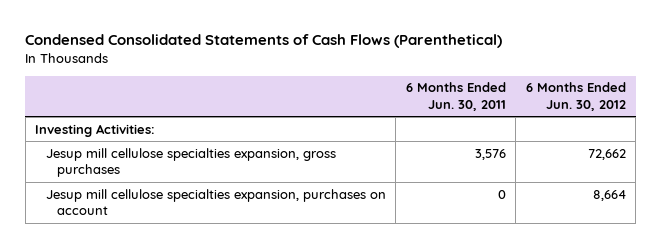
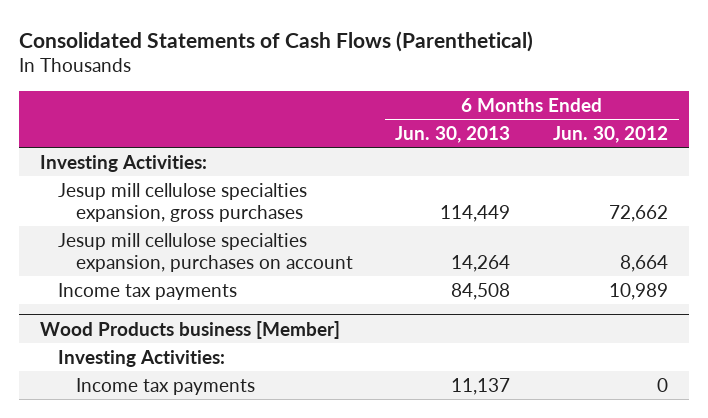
[25,34,503,49] Condensed Consolidated Statements of Cash Flows (Parenthetical) -> [18,30,533,52] Consolidated Statements of Cash Flows (Parenthetical)
[405,82,506,111] 6 Months Ended Jun. 30, 2011 -> none
none -> [395,125,511,143] Jun. 30, 2013
none -> [58,282,238,300] Income tax payments
none -> [40,320,341,339] Wood Products business [Member]
none -> [58,349,226,367] Investing Activities:
none -> [75,377,255,395] Income tax payments

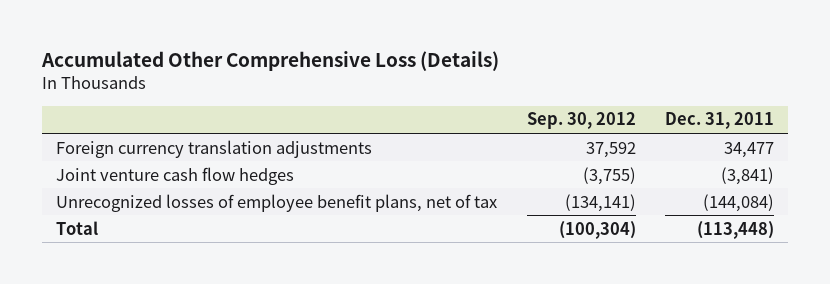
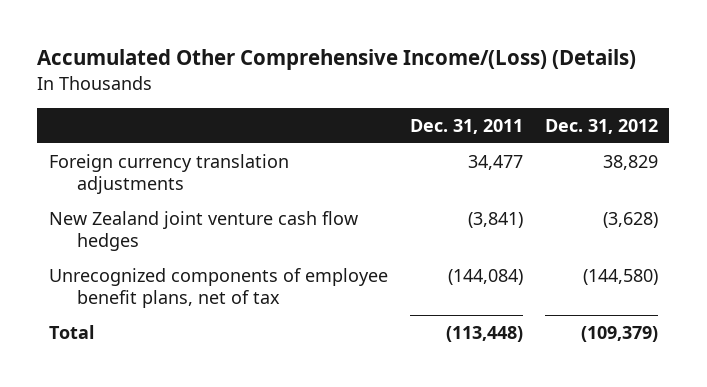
[40,51,499,72] Accumulated Other Comprehensive Loss (Details) -> [37,49,637,71] Accumulated Other Comprehensive Income/(Loss) (Details)
[526,112,636,130] Sep. 30, 2012 -> none
none -> [545,118,659,134] Dec. 31, 2012
[56,166,295,185] Joint venture cash flow hedges -> [48,210,358,251] New Zealand joint venture cash flow hedges
[56,193,498,212] Unrecognized losses of employee benefit plans, net of tax -> [48,267,388,308] Unrecognized components of employee benefit plans, net of tax

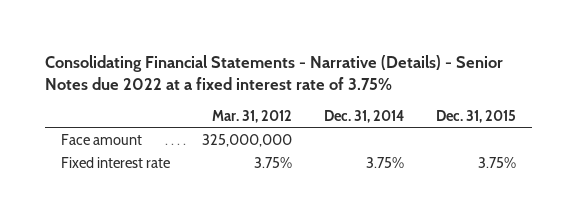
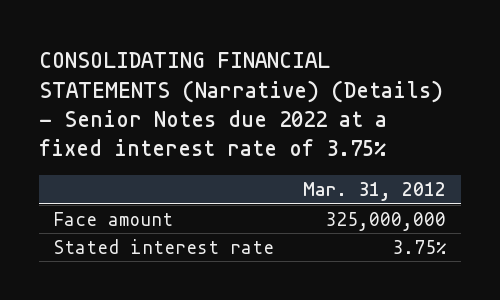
[45,54,504,91] Consolidating Financial Statements - Narrative (Details) - Senior Notes due 2022 at a fixed interest rate of 3.75% -> [38,52,443,157] CONSOLIDATING FINANCIAL STATEMENTS (Narrative) (Details) - Senior Notes due 2022 at a fixed interest rate of 3.75%
[324,110,405,124] Dec. 31, 2014 -> none
[436,110,517,124] Dec. 31, 2015 -> none
[61,157,171,169] Fixed interest rate -> [53,238,275,254] Stated interest rate

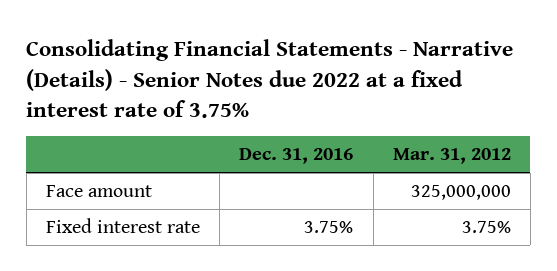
[38,52,443,157] CONSOLIDATING FINANCIAL STATEMENTS (Narrative) (Details) - Senior Notes due 2022 at a fixed interest rate of 3.75% -> [26,39,514,118] Consolidating Financial Statements - Narrative (Details) - Senior Notes due 2022 at a fixed interest rate of 3.75%
none -> [239,148,354,165] Dec. 31, 2016
[53,238,275,254] Stated interest rate -> [46,217,201,233] Fixed interest rate

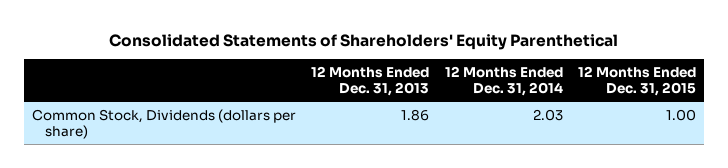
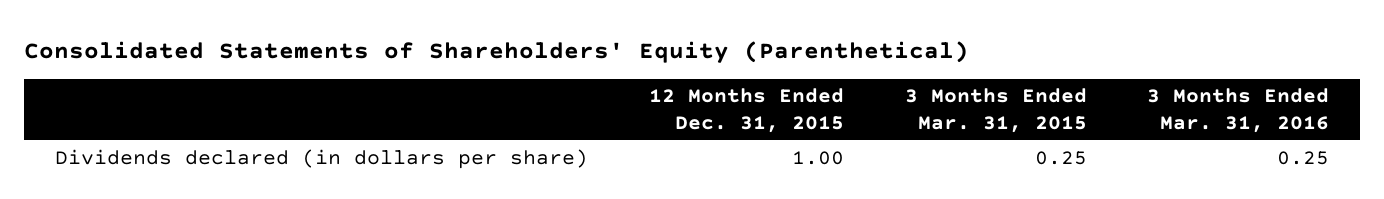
[109,33,619,50] Consolidated Statements of Shareholders' Equity Parenthetical -> [24,40,970,63] Consolidated Statements of Shareholders' Equity (Parenthetical)
[311,65,430,97] 12 Months Ended Dec. 31, 2013 -> none
[444,65,563,97] 12 Months Ended Dec. 31, 2014 -> none
none -> [904,88,1087,134] 3 Months Ended Mar. 31, 2015
none -> [1147,88,1330,134] 3 Months Ended Mar. 31, 2016
[32,108,297,140] Common Stock, Dividends (dollars per share) -> [54,149,588,170] Dividends declared (in dollars per share)

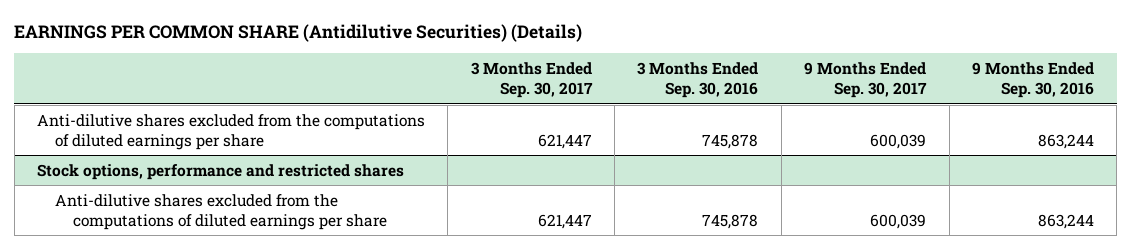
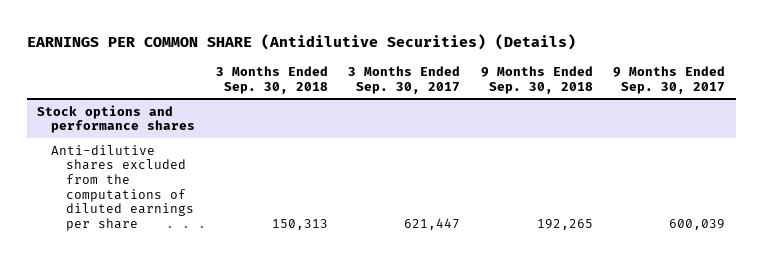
[637,62,759,99] 3 Months Ended Sep. 30, 2016 -> none
[972,62,1095,99] 9 Months Ended Sep. 30, 2016 -> none
none -> [215,65,328,94] 3 Months Ended Sep. 30, 2018
none -> [480,65,593,94] 9 Months Ended Sep. 30, 2018
[36,113,425,150] Anti-dilutive shares excluded from the computations of diluted earnings per share -> none
[36,163,404,180] Stock options, performance and restricted shares -> [37,104,196,134] Stock options and performance shares

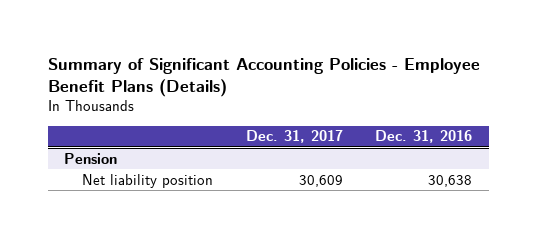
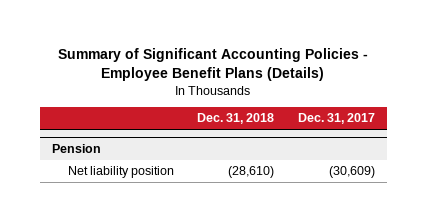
[375,130,473,144] Dec. 31, 2016 -> none
none -> [197,113,275,125] Dec. 31, 2018
[298,174,343,187] 30,609 -> [329,166,376,179] (30,609)

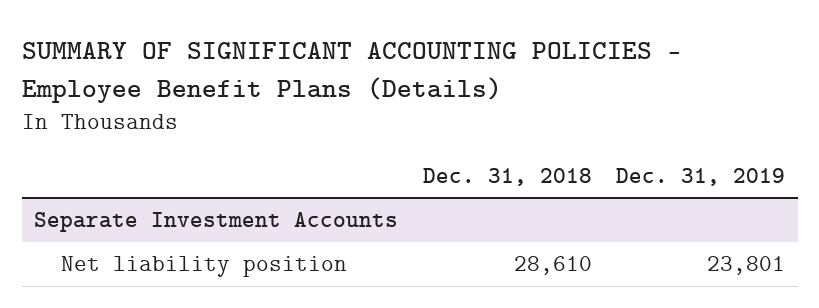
[58,48,369,82] Summary of Significant Accounting Policies - Employee Benefit Plans (Details) -> [21,42,682,103] SUMMARY OF SIGNIFICANT ACCOUNTING POLICIES - Employee Benefit Plans (Details)
[298,113,376,125] Dec. 31, 2017 -> none
none -> [616,167,786,186] Dec. 31, 2019
[51,144,101,154] Pension -> [33,212,398,233] Separate Investment Accounts
[228,166,275,179] (28,610) -> [513,256,592,276] 28,610

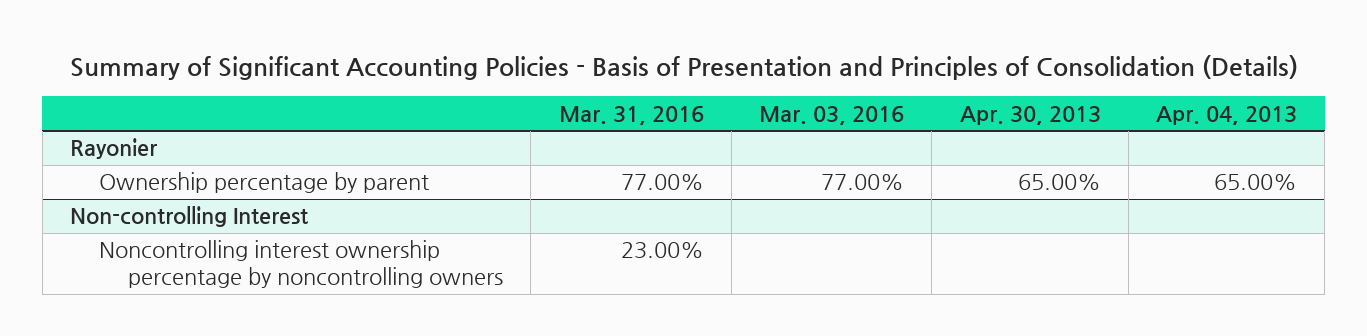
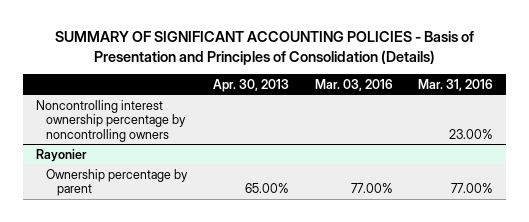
[69,55,1298,81] Summary of Significant Accounting Policies - Basis of Presentation and Principles of Consolidation (Details) -> [54,31,474,65] SUMMARY OF SIGNIFICANT ACCOUNTING POLICIES - Basis of Presentation and Principles of Consolidation (Details)
[1156,105,1298,125] Apr. 04, 2013 -> none
none -> [35,99,187,142] Noncontrolling interest ownership percentage by noncontrolling owners
[69,206,308,228] Non-controlling Interest -> none
[98,240,503,289] Noncontrolling interest ownership percentage by noncontrolling owners -> none

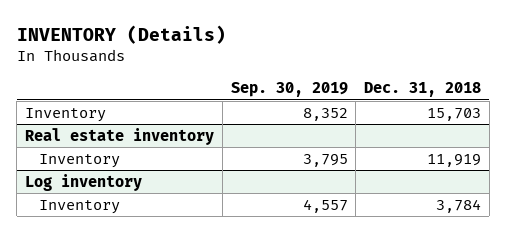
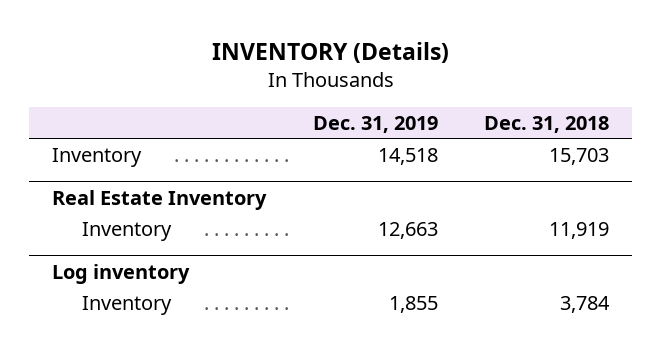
[230,82,348,98] Sep. 30, 2019 -> none
none -> [312,115,438,133] Dec. 31, 2019
[25,128,215,146] Real estate inventory -> [51,189,267,210] Real Estate Inventory

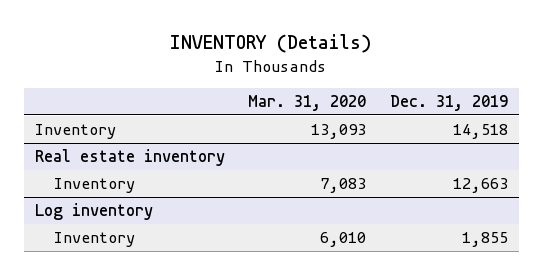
[484,115,610,133] Dec. 31, 2018 -> none
none -> [248,95,367,112] Mar. 31, 2020
[51,189,267,210] Real Estate Inventory -> [35,149,226,167] Real estate inventory

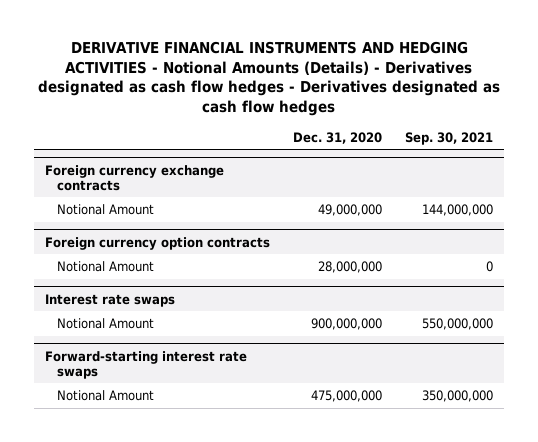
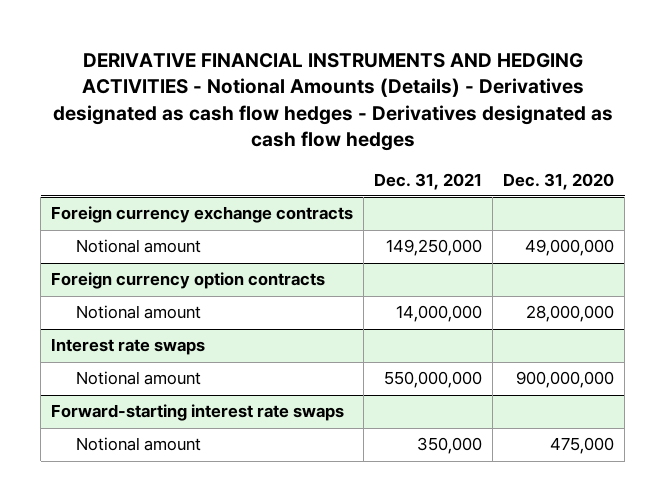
[404,131,493,145] Sep. 30, 2021 -> none
none -> [374,172,483,190] Dec. 31, 2021
[57,203,155,215] Notional Amount -> [76,239,202,254] Notional amount
[57,260,155,272] Notional Amount -> [76,305,202,320] Notional amount
[57,317,155,329] Notional Amount -> [76,371,202,386] Notional amount
[57,389,155,401] Notional Amount -> [76,437,202,452] Notional amount
[310,389,382,402] 475,000,000 -> [550,437,615,455] 475,000

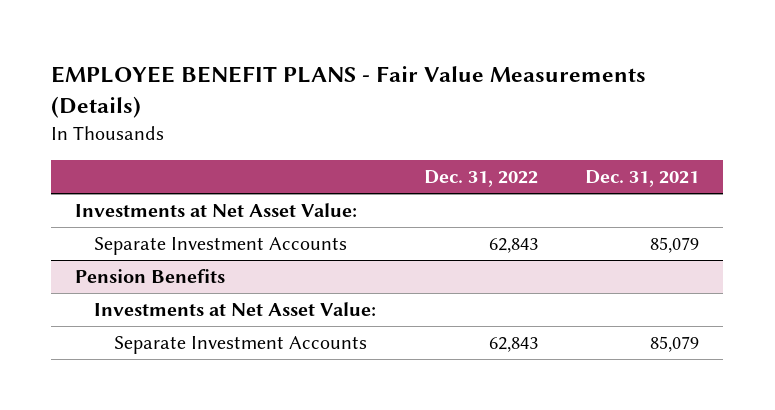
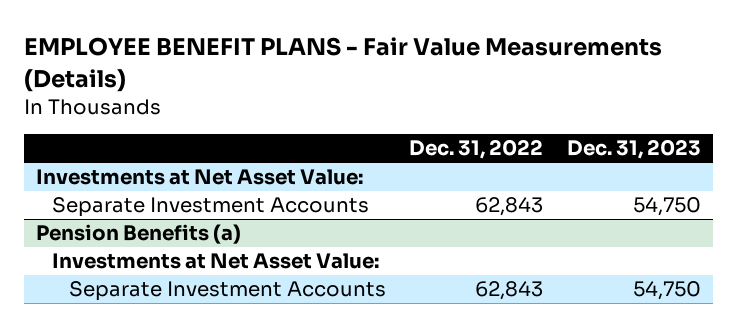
[585,170,700,188] Dec. 31, 2021 -> none
none -> [566,139,701,160] Dec. 31, 2023
[75,268,226,283] Pension Benefits -> [35,224,241,245] Pension Benefits (a)

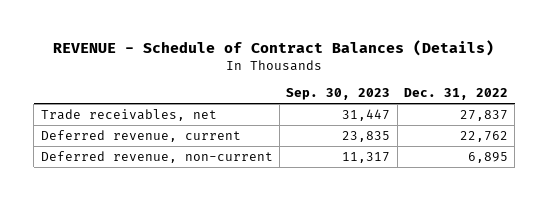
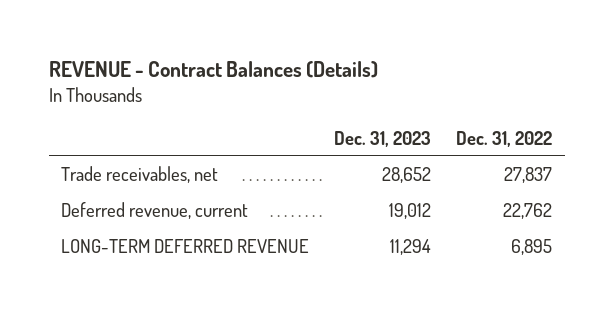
[53,40,495,57] REVENUE - Schedule of Contract Balances (Details) -> [48,61,378,79] REVENUE - Contract Balances (Details)
[286,88,391,101] Sep. 30, 2023 -> none
none -> [334,130,432,147] Dec. 31, 2023
[40,150,273,163] Deferred revenue, non-current -> [61,239,310,254] LONG-TERM DEFERRED REVENUE

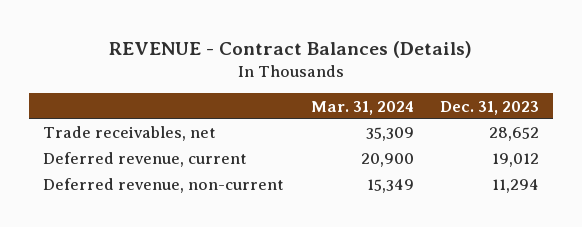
[456,130,553,147] Dec. 31, 2022 -> none
none -> [310,100,414,115] Mar. 31, 2024
[61,239,310,254] LONG-TERM DEFERRED REVENUE -> [42,178,284,194] Deferred revenue, non-current

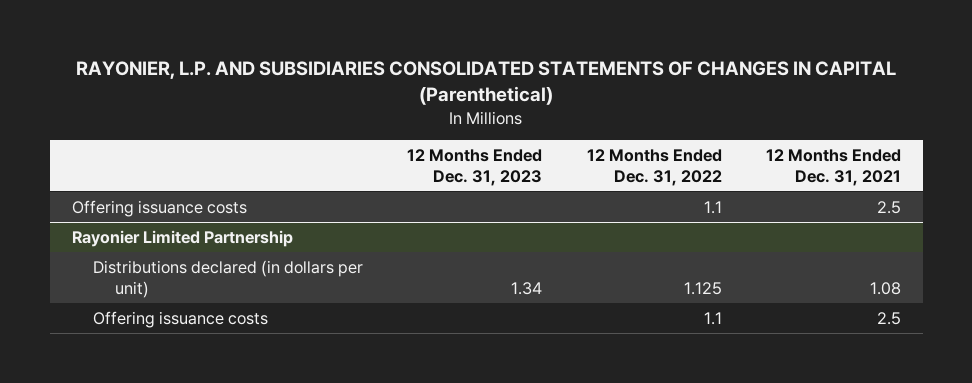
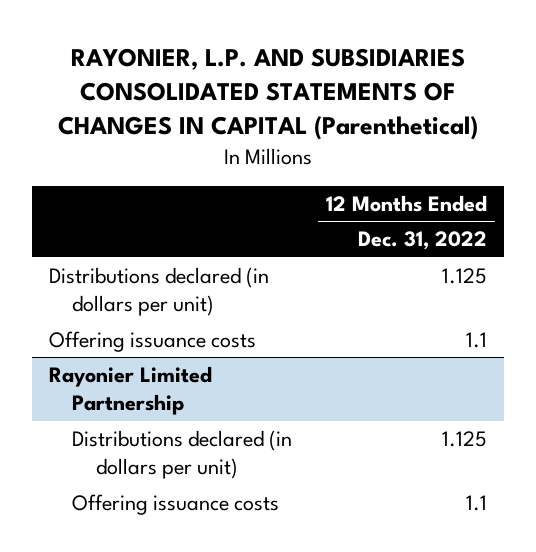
[407,148,543,186] 12 Months Ended Dec. 31, 2023 -> none
[765,148,901,186] 12 Months Ended Dec. 31, 2021 -> none
none -> [48,266,269,317] Distributions declared (in dollars per unit)

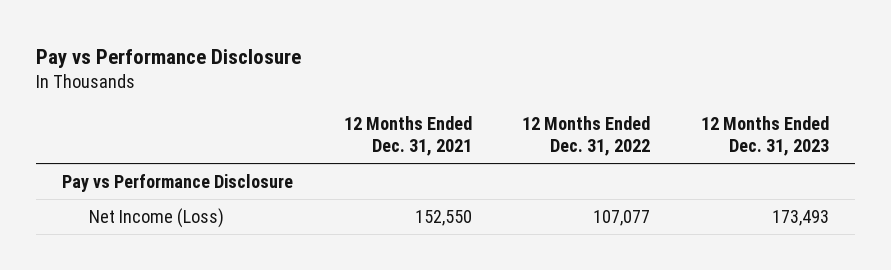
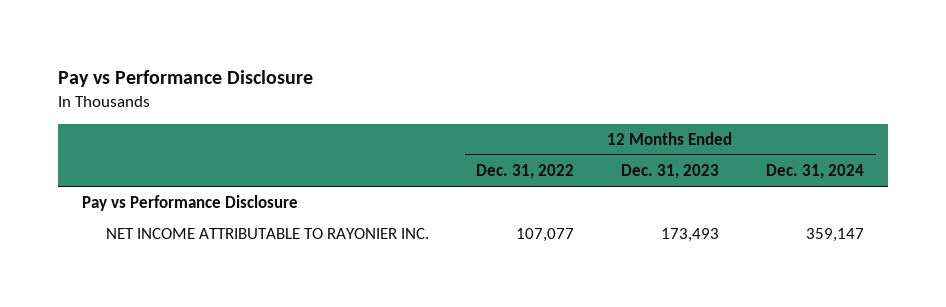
[343,116,472,157] 12 Months Ended Dec. 31, 2021 -> none
none -> [766,164,865,180] Dec. 31, 2024
[88,207,224,228] Net Income (Loss) -> [106,228,430,240] NET INCOME ATTRIBUTABLE TO RAYONIER INC.

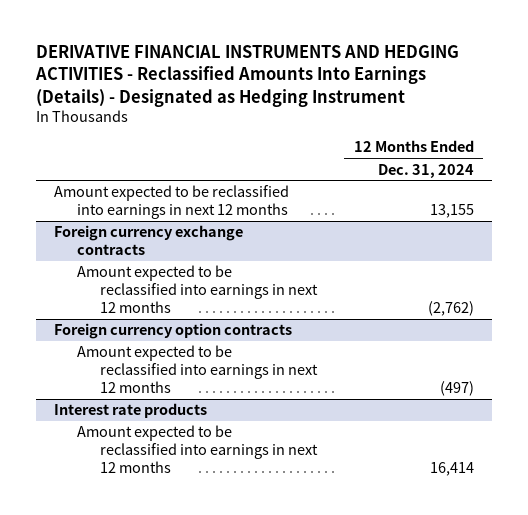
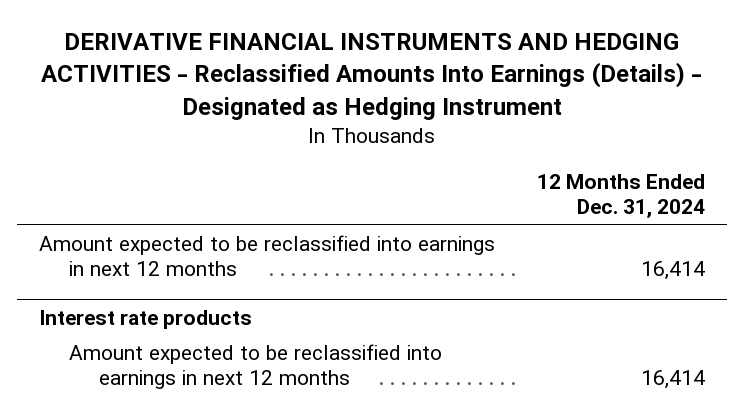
[54,225,244,256] Foreign currency exchange contracts -> none
[77,265,318,313] Amount expected to be reclassified into earnings in next 12 months -> none
[54,323,293,340] Foreign currency option contracts -> none
[77,345,318,393] Amount expected to be reclassified into earnings in next 12 months -> none
[429,204,474,219] 13,155 -> [641,261,706,281] 16,414

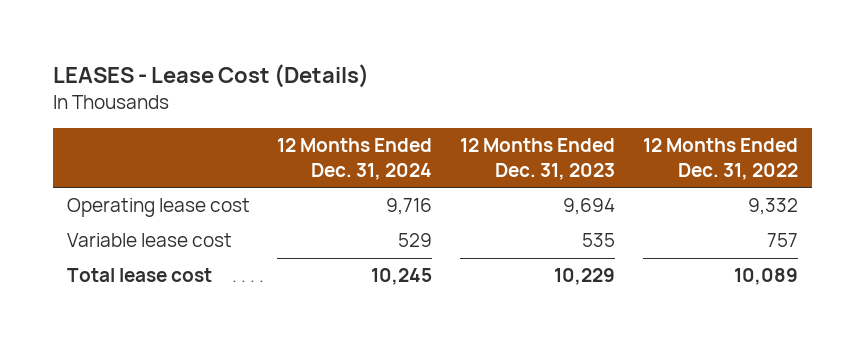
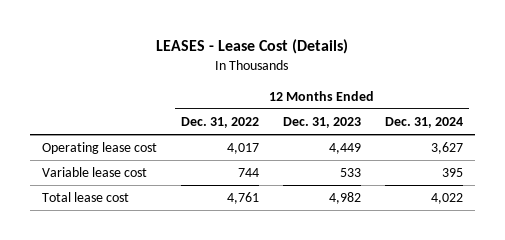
[386,198,433,216] 9,716 -> [431,142,464,155] 3,627
[563,198,616,216] 9,694 -> [329,143,362,155] 4,449
[747,198,798,216] 9,332 -> [226,143,259,155] 4,017
[398,233,433,248] 529 -> [442,168,464,178] 395
[582,233,616,248] 535 -> [340,168,362,178] 533
[766,233,798,248] 757 -> [237,168,259,178] 744
[371,268,433,286] 10,245 -> [431,193,464,205] 4,022
[554,268,616,286] 10,229 -> [329,192,362,205] 4,982
[733,268,798,286] 10,089 -> [226,192,259,205] 4,761

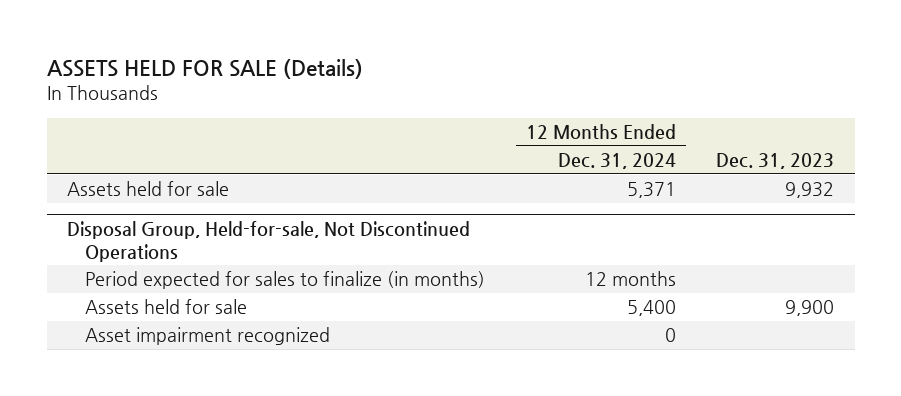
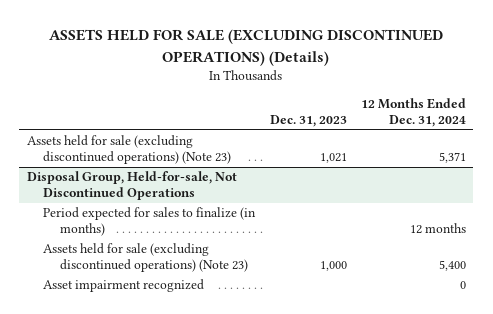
[46,58,363,79] ASSETS HELD FOR SALE (Details) -> [49,29,444,66] ASSETS HELD FOR SALE (EXCLUDING DISCONTINUED OPERATIONS) (Details)
[66,181,229,197] Assets held for sale -> none
none -> [26,135,232,165] Assets held for sale (excluding discontinued operations) (Note 23)
[85,299,248,315] Assets held for sale -> none
none -> [43,243,249,273] Assets held for sale (excluding discontinued operations) (Note 23)

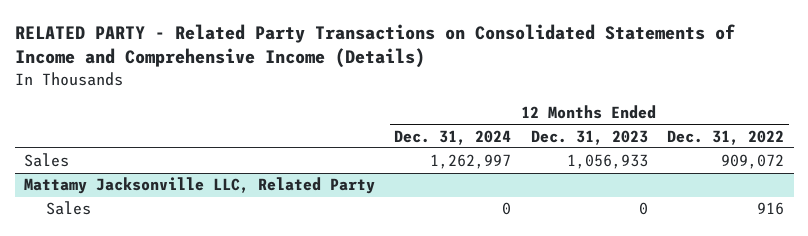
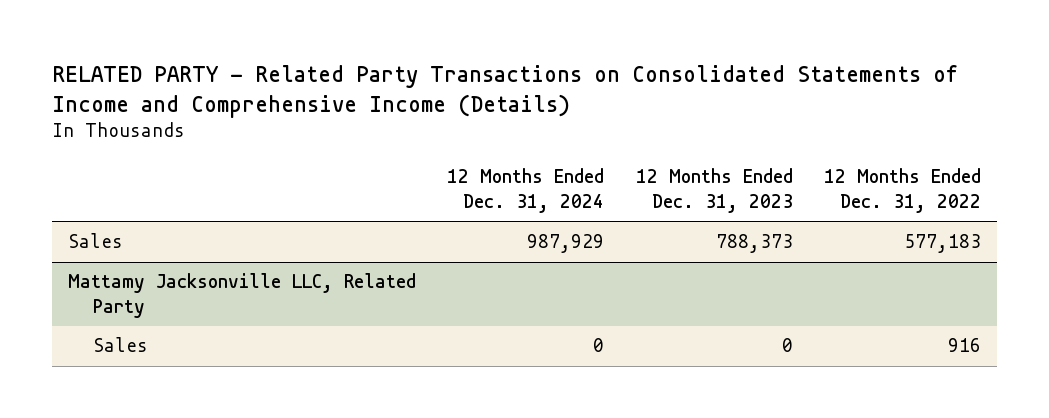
[430,154,512,170] 1,262,997 -> [527,234,605,254] 987,929
[566,154,648,170] 1,056,933 -> [715,234,793,254] 788,373
[721,154,785,170] 909,072 -> [904,234,982,254] 577,183

